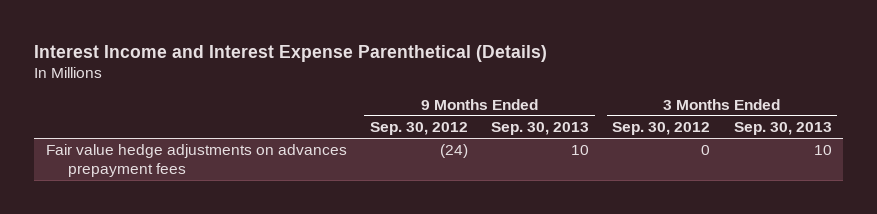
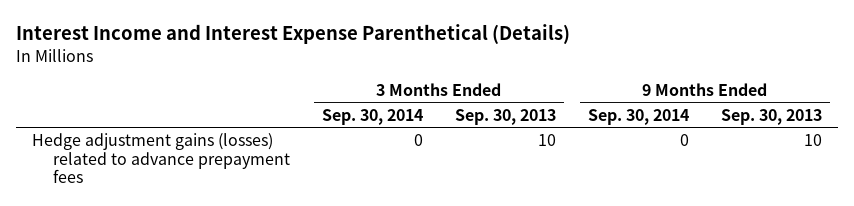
[369,122,468,136] Sep. 30, 2012 -> none
[612,122,711,136] Sep. 30, 2012 -> none
none -> [322,108,424,125] Sep. 30, 2014
none -> [588,108,690,125] Sep. 30, 2014
[45,144,347,177] Fair value hedge adjustments on advances prepayment fees -> [31,133,291,184] Hedge adjustment gains (losses) related to advance prepayment fees

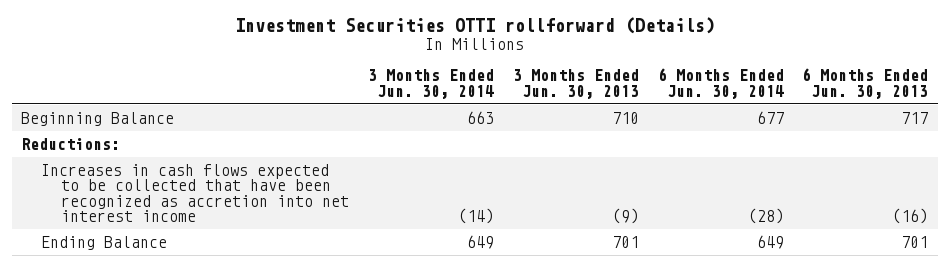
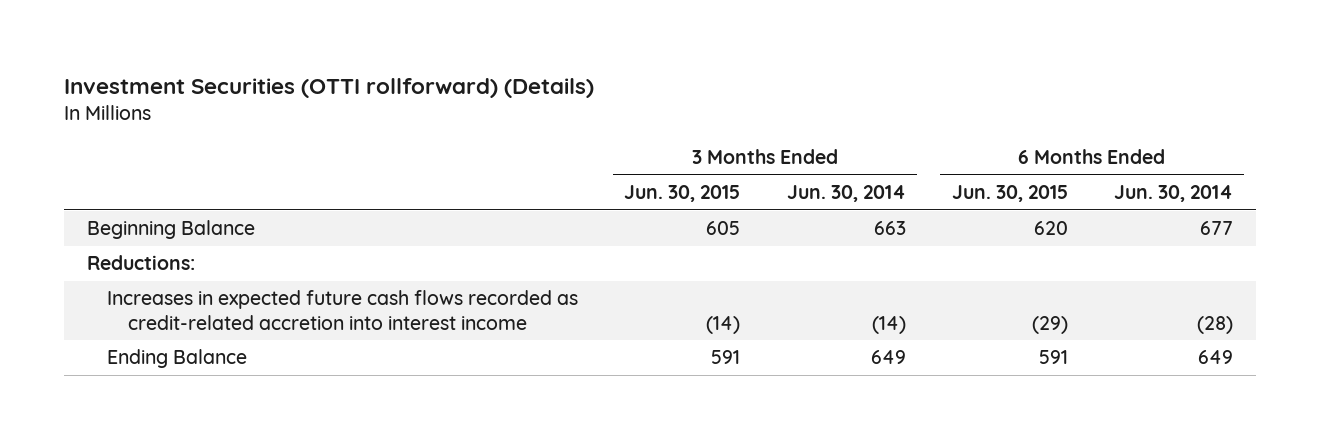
[234,16,715,34] Investment Securities OTTI rollforward (Details) -> [64,78,595,99] Investment Securities (OTTI rollforward) (Details)
[512,69,639,99] 3 Months Ended Jun. 30, 2013 -> none
[802,68,929,99] 6 Months Ended Jun. 30, 2013 -> none
none -> [624,185,741,203] Jun. 30, 2015
none -> [951,185,1068,203] Jun. 30, 2015
[41,163,350,223] Increases in cash flows expected to be collected that have been recognized as accretion into net interest income -> [107,290,579,330] Increases in expected future cash flows recorded as credit-related accretion into interest income

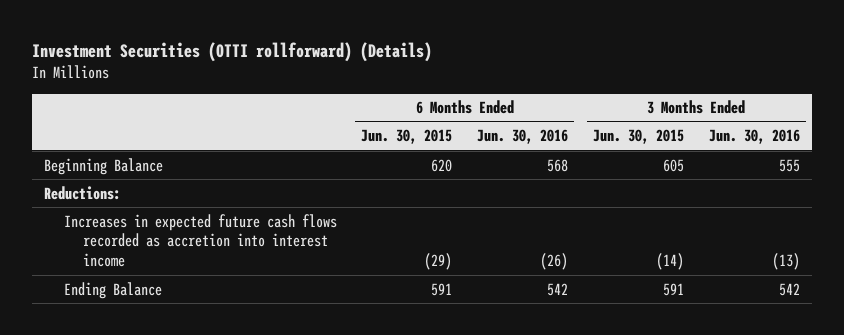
[786,185,906,203] Jun. 30, 2014 -> none
[1113,185,1233,203] Jun. 30, 2014 -> none
none -> [477,129,569,145] Jun. 30, 2016
none -> [708,129,800,145] Jun. 30, 2016
[107,290,579,330] Increases in expected future cash flows recorded as credit-related accretion into interest income -> [63,213,337,268] Increases in expected future cash flows recorded as accretion into interest income

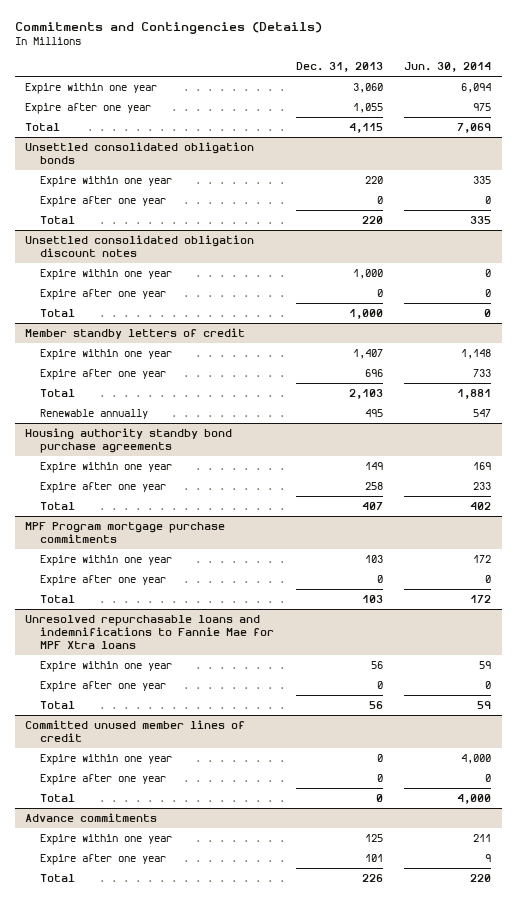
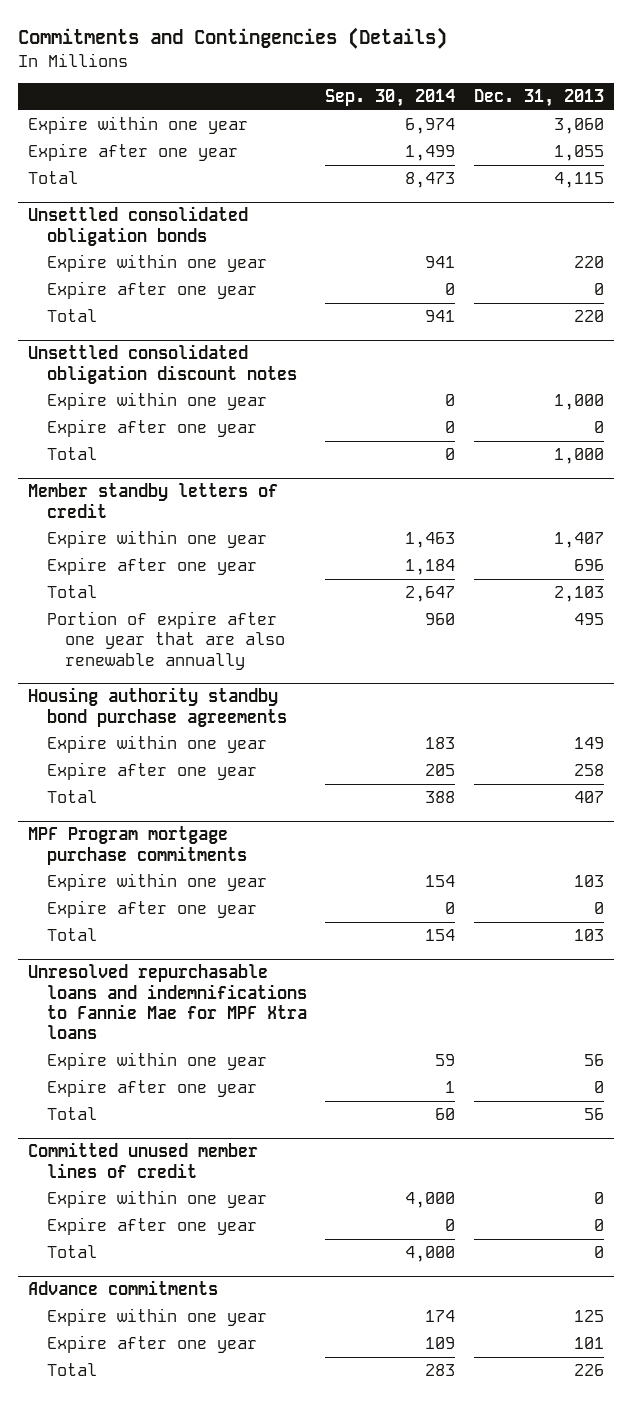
[404,61,492,72] Jun. 30, 2014 -> none
none -> [325,89,456,108] Sep. 30, 2014
[40,409,149,420] Renewable annually -> [46,611,286,670] Portion of expire after one year that are also renewable annually

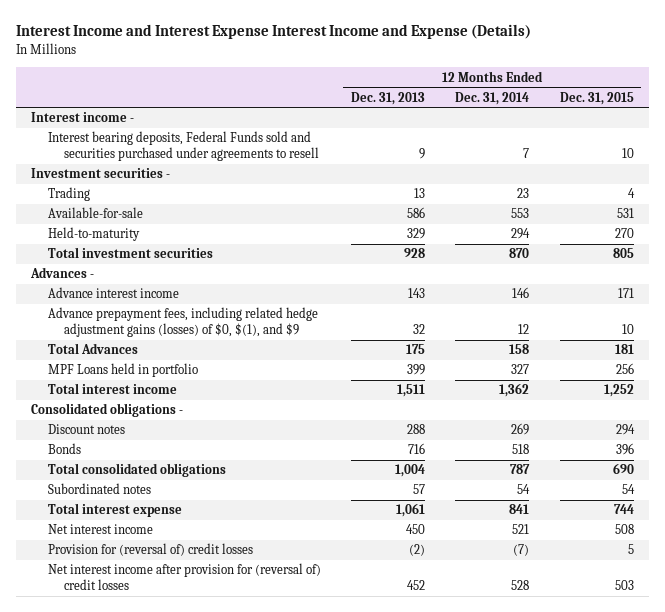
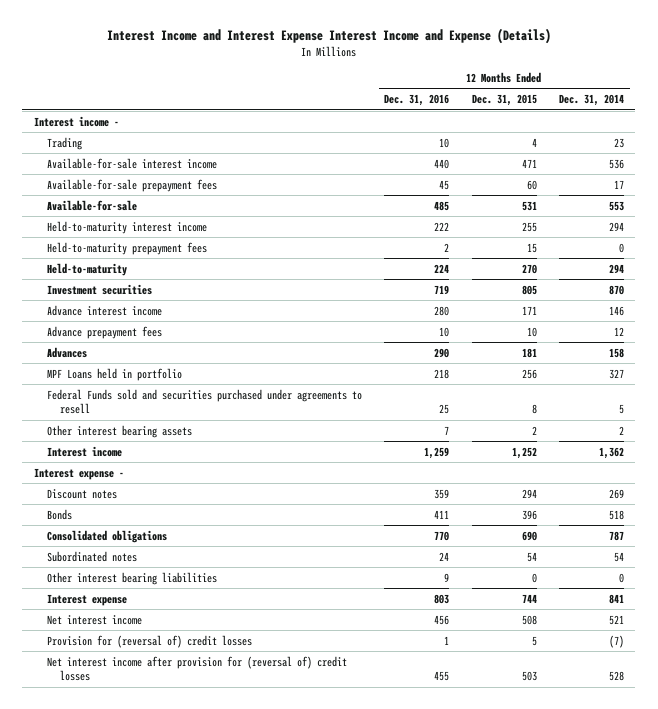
[350,91,425,105] Dec. 31, 2013 -> none
none -> [384,94,450,107] Dec. 31, 2016
[47,131,320,162] Interest bearing deposits, Federal Funds sold and securities purchased under agreements to resell -> none
[31,168,171,179] Investment securities - -> none
none -> [46,157,217,169] Available-for-sale interest income
none -> [46,178,217,192] Available-for-sale prepayment fees
none -> [46,220,207,234] Held-to-maturity interest income
none -> [46,241,207,255] Held-to-maturity prepayment fees
[30,267,95,279] Advances - -> none
[47,247,213,259] Total investment securities -> [46,283,152,295] Investment securities
[47,307,318,338] Advance prepayment fees, including related hedge adjustment gains (losses) of $0, $(1), and $9 -> [46,325,162,339] Advance prepayment fees
[47,343,138,355] Total Advances -> [46,346,87,358] Advances
[31,403,184,418] Consolidated obligations - -> none
none -> [46,388,362,415] Federal Funds sold and securities purchased under agreements to resell
none -> [46,424,192,438] Other interest bearing assets
[47,383,177,395] Total interest income -> [46,445,122,457] Interest income
none -> [33,467,124,480] Interest expense -
[47,463,226,478] Total consolidated obligations -> [46,529,167,543] Consolidated obligations
none -> [46,571,217,585] Other interest bearing liabilities
[47,503,182,518] Total interest expense -> [46,593,127,606] Interest expense

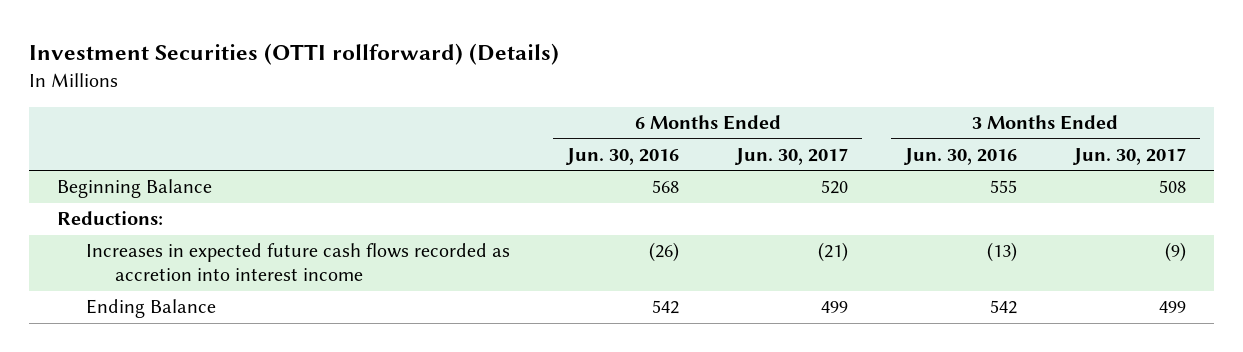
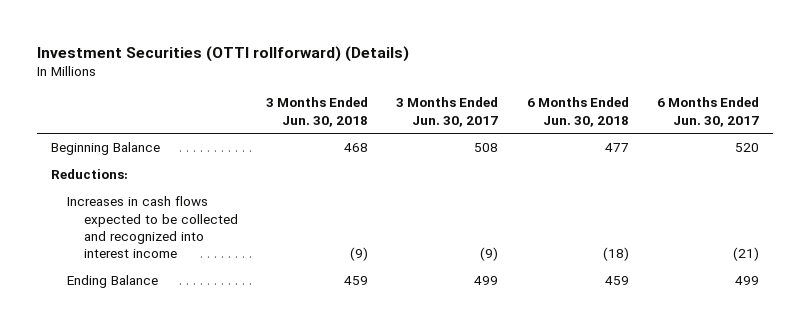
[565,148,680,166] Jun. 30, 2016 -> none
[902,148,1017,166] Jun. 30, 2016 -> none
none -> [265,97,368,127] 3 Months Ended Jun. 30, 2018
none -> [526,97,629,127] 6 Months Ended Jun. 30, 2018
[86,243,511,282] Increases in expected future cash flows recorded as accretion into interest income -> [67,196,238,259] Increases in cash flows expected to be collected and recognized into interest income

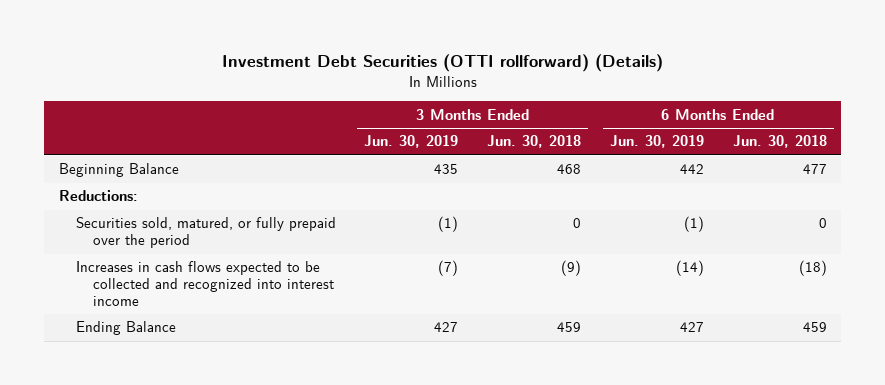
[36,45,409,62] Investment Securities (OTTI rollforward) (Details) -> [221,54,663,73] Investment Debt Securities (OTTI rollforward) (Details)
[396,97,499,127] 3 Months Ended Jun. 30, 2017 -> none
[656,97,759,127] 6 Months Ended Jun. 30, 2017 -> none
none -> [364,135,459,149] Jun. 30, 2019
none -> [609,135,704,149] Jun. 30, 2019
none -> [75,217,336,249] Securities sold, matured, or fully prepaid over the period

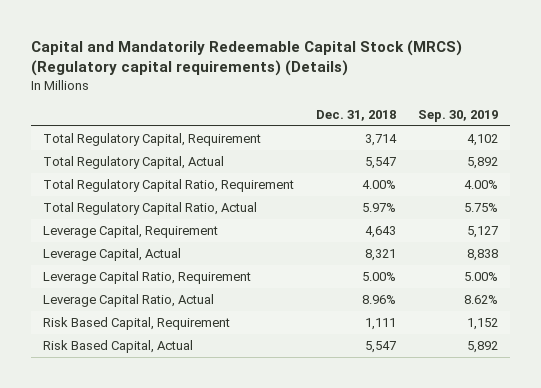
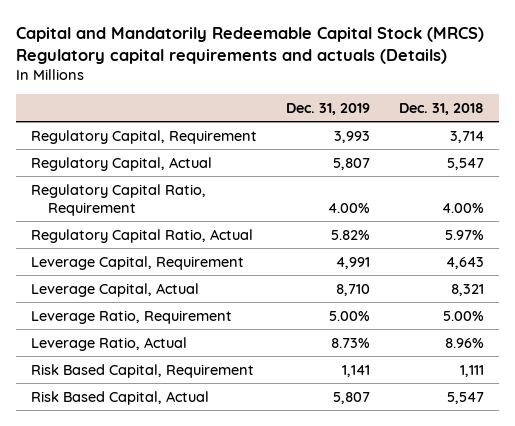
[31,39,463,76] Capital and Mandatorily Redeemable Capital Stock (MRCS) (Regulatory capital requirements) (Details) -> [16,26,485,64] Capital and Mandatorily Redeemable Capital Stock (MRCS) Regulatory capital requirements and actuals (Details)
[418,109,499,122] Sep. 30, 2019 -> none
none -> [286,102,371,115] Dec. 31, 2019
[42,133,261,147] Total Regulatory Capital, Requirement -> [31,129,258,144] Regulatory Capital, Requirement
[42,156,224,170] Total Regulatory Capital, Actual -> [31,156,213,171] Regulatory Capital, Actual
[42,179,294,193] Total Regulatory Capital Ratio, Requirement -> [31,183,207,216] Regulatory Capital Ratio, Requirement
[42,202,257,216] Total Regulatory Capital Ratio, Actual -> [31,228,254,243] Regulatory Capital Ratio, Actual
[42,271,251,285] Leverage Capital Ratio, Requirement -> [31,309,233,324] Leverage Ratio, Requirement
[42,294,214,308] Leverage Capital Ratio, Actual -> [31,336,188,351] Leverage Ratio, Actual

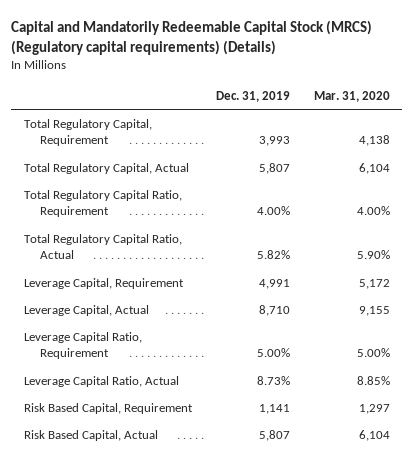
[16,26,485,64] Capital and Mandatorily Redeemable Capital Stock (MRCS) Regulatory capital requirements and actuals (Details) -> [11,19,373,55] Capital and Mandatorily Redeemable Capital Stock (MRCS) (Regulatory capital requirements) (Details)
[399,102,485,115] Dec. 31, 2018 -> none
none -> [314,91,391,103] Mar. 31, 2020
[31,129,258,144] Regulatory Capital, Requirement -> [23,118,152,147] Total Regulatory Capital, Requirement
[31,156,213,171] Regulatory Capital, Actual -> [23,162,189,174] Total Regulatory Capital, Actual
[31,183,207,216] Regulatory Capital Ratio, Requirement -> [23,189,182,218] Total Regulatory Capital Ratio, Requirement
[31,228,254,243] Regulatory Capital Ratio, Actual -> [23,233,182,260] Total Regulatory Capital Ratio, Actual
[31,309,233,324] Leverage Ratio, Requirement -> [23,331,142,360] Leverage Capital Ratio, Requirement
[31,336,188,351] Leverage Ratio, Actual -> [23,375,179,387] Leverage Capital Ratio, Actual

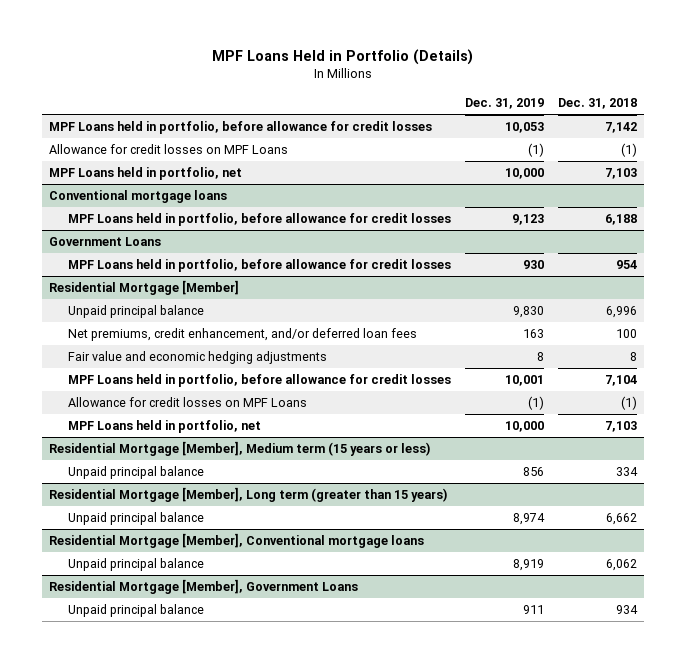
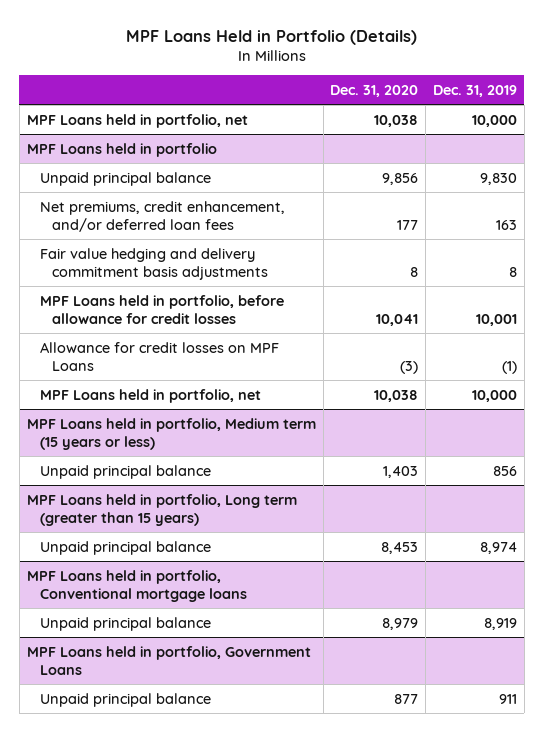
[558,97,638,109] Dec. 31, 2018 -> none
none -> [330,84,419,97] Dec. 31, 2020
[48,121,432,135] MPF Loans held in portfolio, before allowance for credit losses -> none
[48,144,288,155] Allowance for credit losses on MPF Loans -> none
[48,190,227,204] Conventional mortgage loans -> none
[68,213,452,227] MPF Loans held in portfolio, before allowance for credit losses -> none
[48,237,161,247] Government Loans -> none
[68,259,452,273] MPF Loans held in portfolio, before allowance for credit losses -> none
[48,280,239,296] Residential Mortgage [Member] -> [26,142,217,157] MPF Loans held in portfolio
[68,351,328,365] Fair value and economic hedging adjustments -> [39,247,269,280] Fair value hedging and delivery commitment basis adjustments
[48,441,431,457] Residential Mortgage [Member], Medium term (15 years or less) -> none
none -> [26,417,316,450] MPF Loans held in portfolio, Medium term (15 years or less)
[48,487,448,503] Residential Mortgage [Member], Long term (greater than 15 years) -> none
none -> [26,493,297,526] MPF Loans held in portfolio, Long term (greater than 15 years)
[48,533,424,549] Residential Mortgage [Member], Conventional mortgage loans -> none
none -> [26,569,247,602] MPF Loans held in portfolio, Conventional mortgage loans
[48,579,358,595] Residential Mortgage [Member], Government Loans -> none
none -> [26,645,311,675] MPF Loans held in portfolio, Government Loans

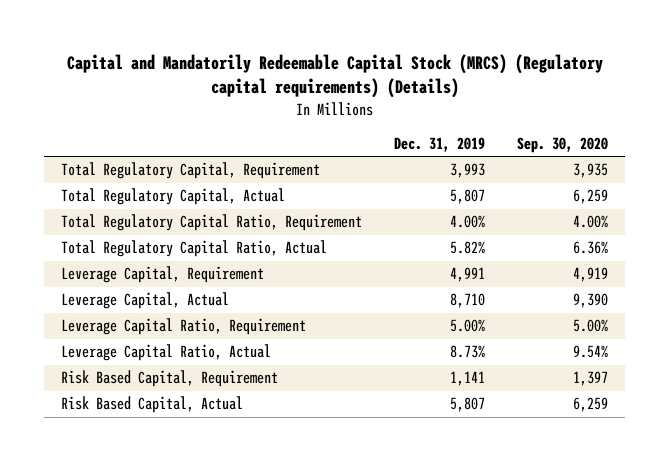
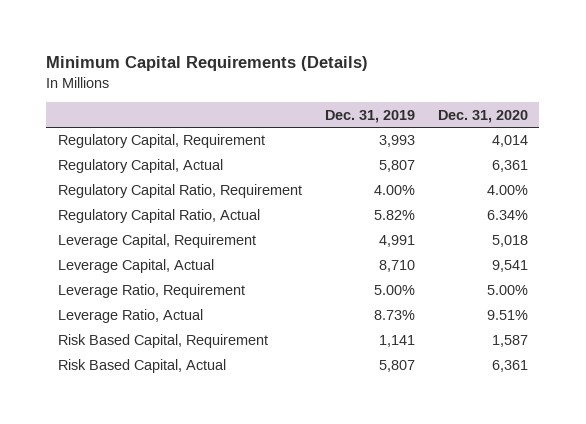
[66,53,603,99] Capital and Mandatorily Redeemable Capital Stock (MRCS) (Regulatory capital requirements) (Details) -> [46,56,369,72] Minimum Capital Requirements (Details)
[517,136,609,153] Sep. 30, 2020 -> none
none -> [437,109,528,123] Dec. 31, 2020
[60,162,320,180] Total Regulatory Capital, Requirement -> [57,134,265,149] Regulatory Capital, Requirement
[60,188,285,206] Total Regulatory Capital, Actual -> [57,159,223,174] Regulatory Capital, Actual
[60,214,362,232] Total Regulatory Capital Ratio, Requirement -> [57,184,302,199] Regulatory Capital Ratio, Requirement
[60,240,327,258] Total Regulatory Capital Ratio, Actual -> [57,209,260,224] Regulatory Capital Ratio, Actual
[60,318,306,336] Leverage Capital Ratio, Requirement -> [57,284,245,299] Leverage Ratio, Requirement
[60,344,271,362] Leverage Capital Ratio, Actual -> [57,309,203,324] Leverage Ratio, Actual

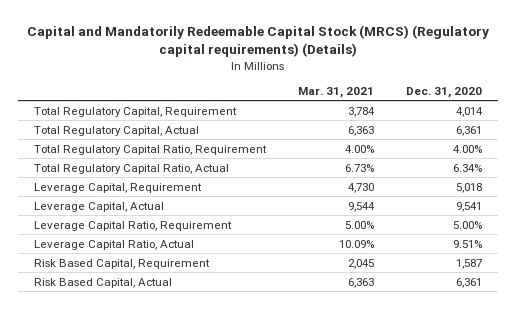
[46,56,369,72] Minimum Capital Requirements (Details) -> [27,24,490,57] Capital and Mandatorily Redeemable Capital Stock (MRCS) (Regulatory capital requirements) (Details)
[324,109,415,123] Dec. 31, 2019 -> none
none -> [298,86,375,98] Mar. 31, 2021
[57,134,265,149] Regulatory Capital, Requirement -> [33,106,237,117] Total Regulatory Capital, Requirement
[57,159,223,174] Regulatory Capital, Actual -> [33,125,199,136] Total Regulatory Capital, Actual
[57,184,302,199] Regulatory Capital Ratio, Requirement -> [33,144,267,155] Total Regulatory Capital Ratio, Requirement
[57,209,260,224] Regulatory Capital Ratio, Actual -> [33,163,229,174] Total Regulatory Capital Ratio, Actual
[57,284,245,299] Leverage Ratio, Requirement -> [33,220,232,231] Leverage Capital Ratio, Requirement
[57,309,203,324] Leverage Ratio, Actual -> [33,239,194,250] Leverage Capital Ratio, Actual

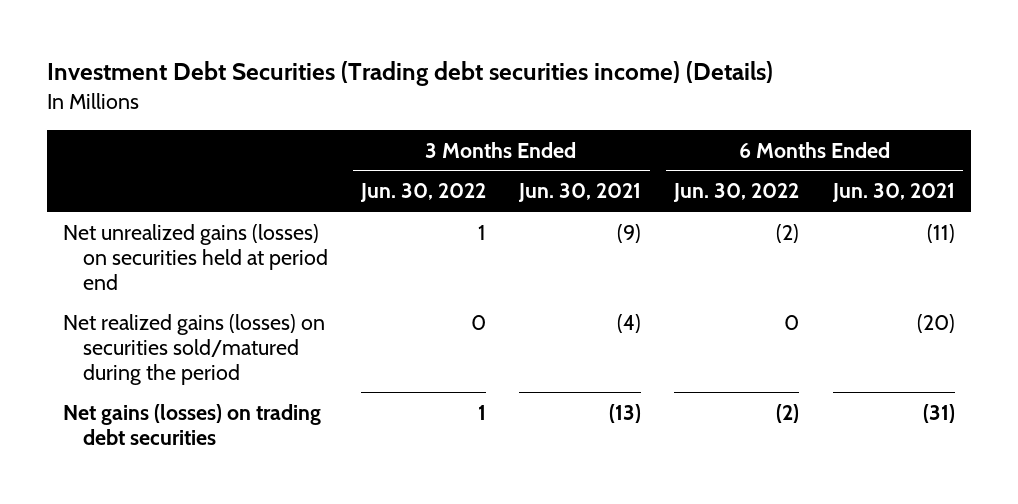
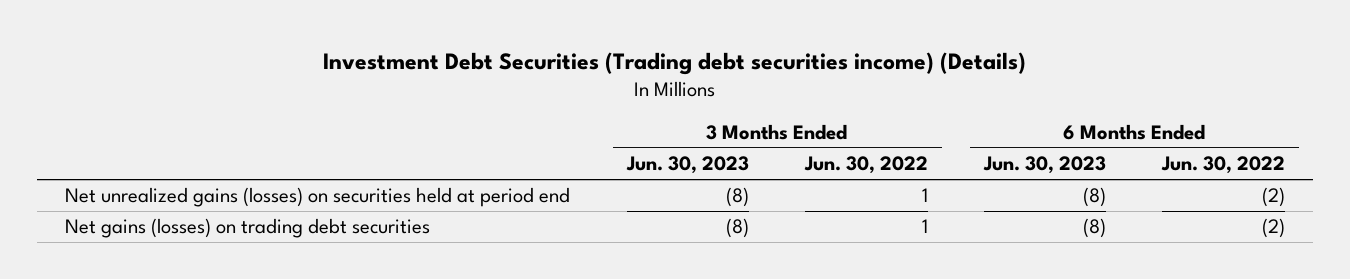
[518,183,642,203] Jun. 30, 2021 -> none
[831,183,955,203] Jun. 30, 2021 -> none
none -> [625,156,749,175] Jun. 30, 2023
none -> [982,156,1106,175] Jun. 30, 2023
[63,313,326,385] Net realized gains (losses) on securities sold/matured during the period -> none

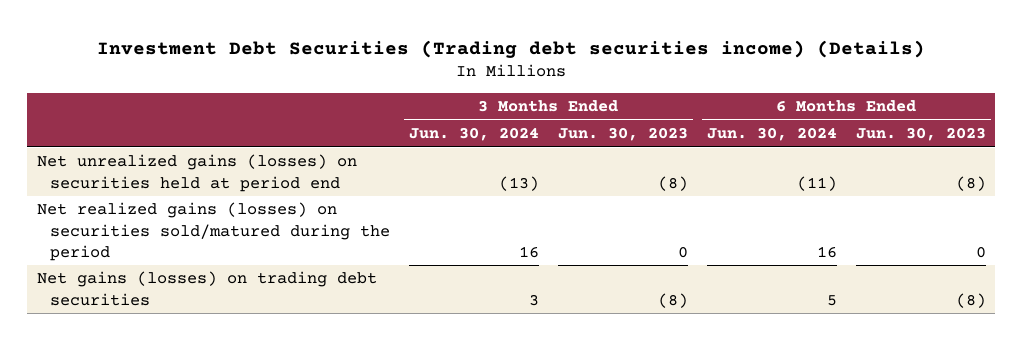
[803,156,928,175] Jun. 30, 2022 -> none
[1160,156,1285,175] Jun. 30, 2022 -> none
none -> [408,127,539,142] Jun. 30, 2024
none -> [706,127,837,142] Jun. 30, 2024
none -> [36,202,390,261] Net realized gains (losses) on securities sold/matured during the period

